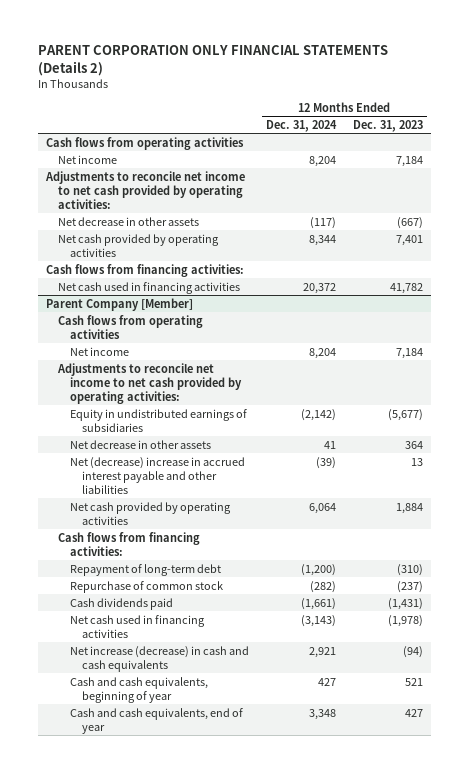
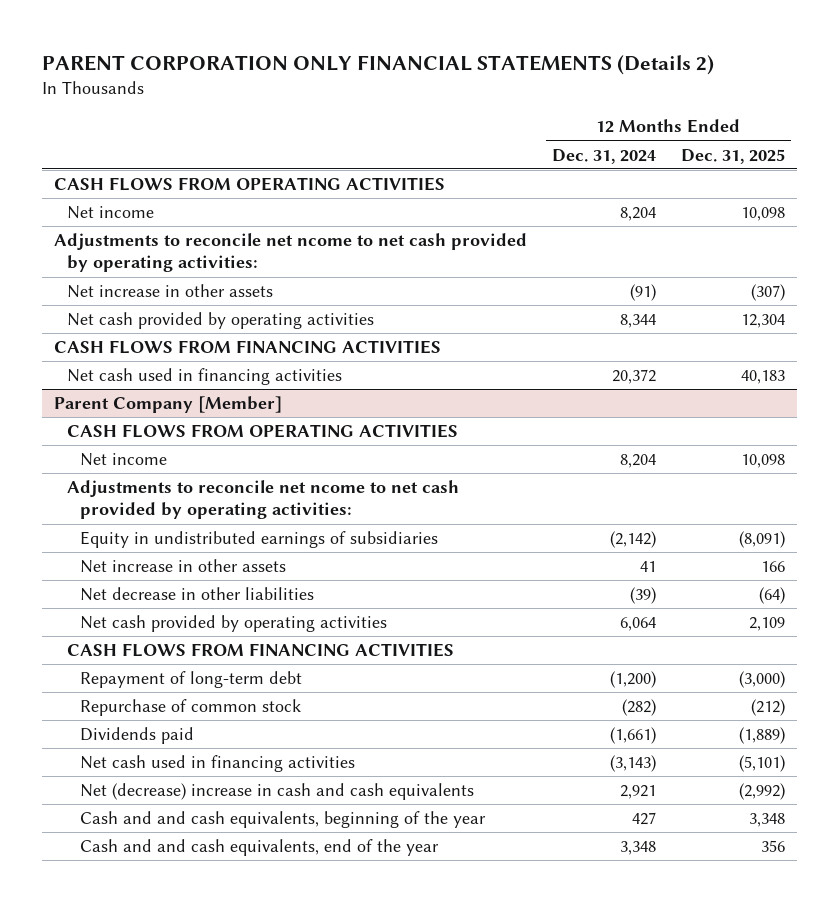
[352,119,423,132] Dec. 31, 2023 -> none
none -> [680,148,785,164] Dec. 31, 2025
[46,136,245,150] Cash flows from operating activities -> [53,177,445,192] CASH FLOWS FROM OPERATING ACTIVITIES
[45,170,246,209] Adjustments to reconcile net income to net cash provided by operating activities: -> [53,233,527,273] Adjustments to reconcile net ncome to net cash provided by operating activities:
[58,216,200,226] Net decrease in other assets -> [67,284,274,299] Net increase in other assets
[310,216,337,229] (117) -> [629,284,656,302] (91)
[46,263,245,277] Cash flows from financing activities: -> [53,340,441,355] CASH FLOWS FROM FINANCING ACTIVITIES
[58,314,204,339] Cash flows from operating activities -> [67,424,459,439] CASH FLOWS FROM OPERATING ACTIVITIES
[57,362,243,404] Adjustments to reconcile net income to net cash provided by operating activities: -> [67,480,460,520] Adjustments to reconcile net ncome to net cash provided by operating activities:
[70,439,212,449] Net decrease in other assets -> [80,559,287,574] Net increase in other assets
[70,456,246,494] Net (decrease) increase in accrued interest payable and other liabilities -> [80,587,315,602] Net decrease in other liabilities
[58,531,201,556] Cash flows from financing activities: -> [67,643,455,658] CASH FLOWS FROM FINANCING ACTIVITIES
[70,597,174,610] Cash dividends paid -> [80,727,195,745] Dividends paid
[70,645,250,672] Net increase (decrease) in cash and cash equivalents -> [80,783,475,801] Net (decrease) increase in cash and cash equivalents
[70,676,209,703] Cash and cash equivalents, beginning of year -> [80,811,487,829] Cash and and cash equivalents, beginning of the year
[70,707,244,734] Cash and cash equivalents, end of year -> [80,839,440,857] Cash and and cash equivalents, end of the year

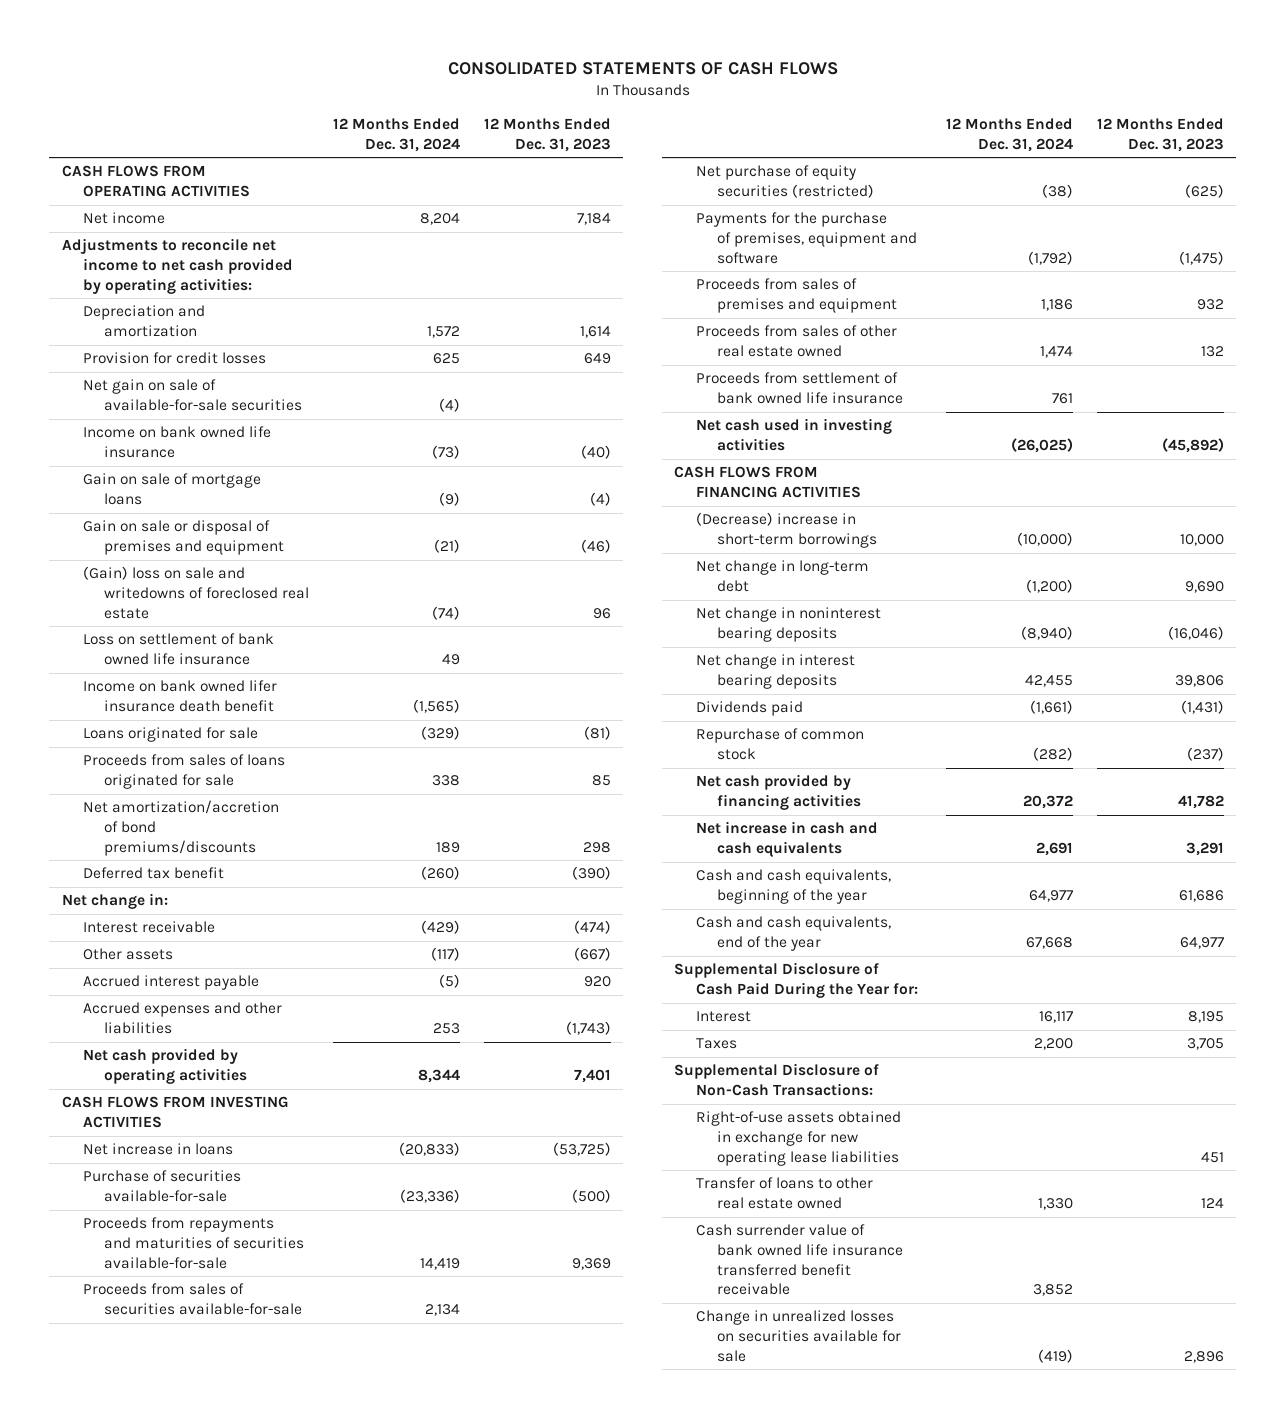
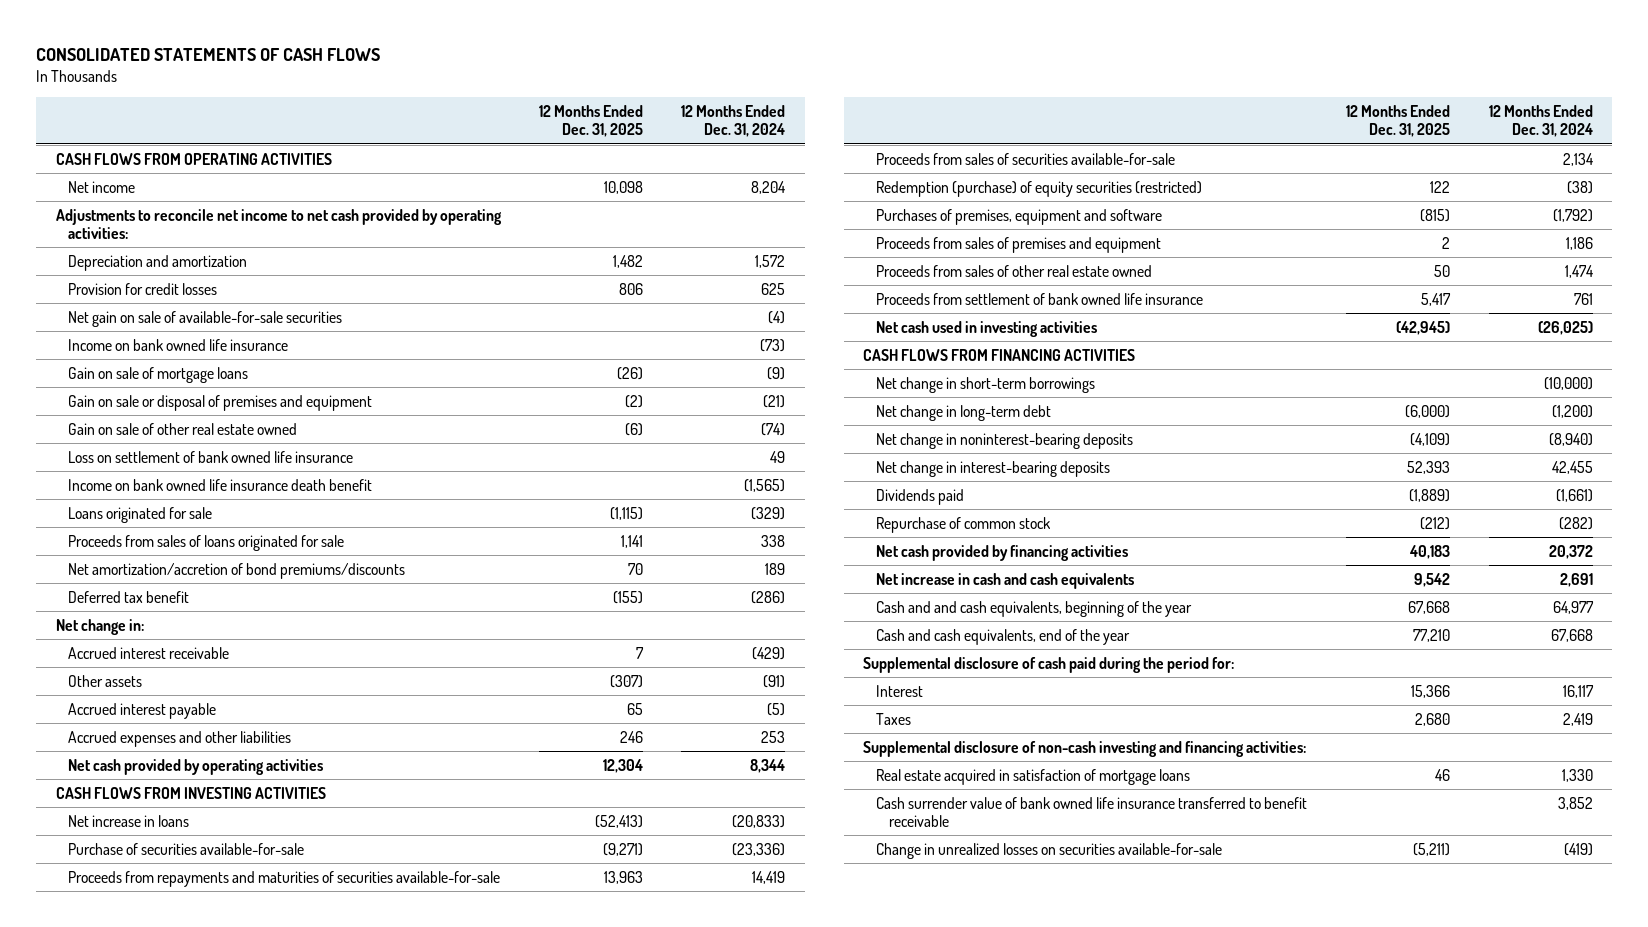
[484,118,612,152] 12 Months Ended Dec. 31, 2023 -> none
none -> [538,104,643,138] 12 Months Ended Dec. 31, 2025
[82,566,309,619] (Gain) loss on sale and writedowns of foreclosed real estate -> [68,422,298,435] Gain on sale of other real estate owned
[82,680,277,713] Income on bank owned lifer insurance death benefit -> [68,478,373,491] Income on bank owned life insurance death benefit
[420,866,460,881] (260) -> [751,590,786,604] (286)
[82,921,215,934] Interest receivable -> [68,646,230,659] Accrued interest receivable
[430,947,460,962] (117) -> [763,674,786,688] (91)
[695,165,874,199] Net purchase of equity securities (restricted) -> [875,180,1202,197] Redemption (purchase) of equity securities (restricted)
[695,212,917,264] Payments for the purchase of premises, equipment and software -> [875,208,1162,225] Purchases of premises, equipment and software
[695,512,877,549] (Decrease) increase in short-term borrowings -> [875,376,1095,393] Net change in short-term borrowings
[695,607,881,643] Net change in noninterest bearing deposits -> [875,432,1133,449] Net change in noninterest-bearing deposits
[695,654,855,690] Net change in interest bearing deposits -> [875,460,1110,477] Net change in interest-bearing deposits
[695,869,891,905] Cash and cash equivalents, beginning of the year -> [875,600,1192,617] Cash and and cash equivalents, beginning of the year
[674,962,918,999] Supplemental Disclosure of Cash Paid During the Year for: -> [862,656,1234,673] Supplemental disclosure of cash paid during the period for:
[695,1111,901,1166] Right-of-use assets obtained in exchange for new operating lease liabilities -> none
[1033,1038,1073,1051] 2,200 -> [1562,712,1593,726] 2,419
[674,1063,880,1097] Supplemental Disclosure of Non-Cash Transactions: -> [862,740,1306,757] Supplemental disclosure of non-cash investing and financing activities:
[695,1177,873,1210] Transfer of loans to other real estate owned -> [875,768,1190,785] Real estate acquired in satisfaction of mortgage loans
[695,1224,903,1296] Cash surrender value of bank owned life insurance transferred benefit receivable -> [875,796,1307,828] Cash surrender value of bank owned life insurance transferred to benefit receivable
[695,1310,901,1362] Change in unrealized losses on securities available for sale -> [875,842,1222,859] Change in unrealized losses on securities available-for-sale

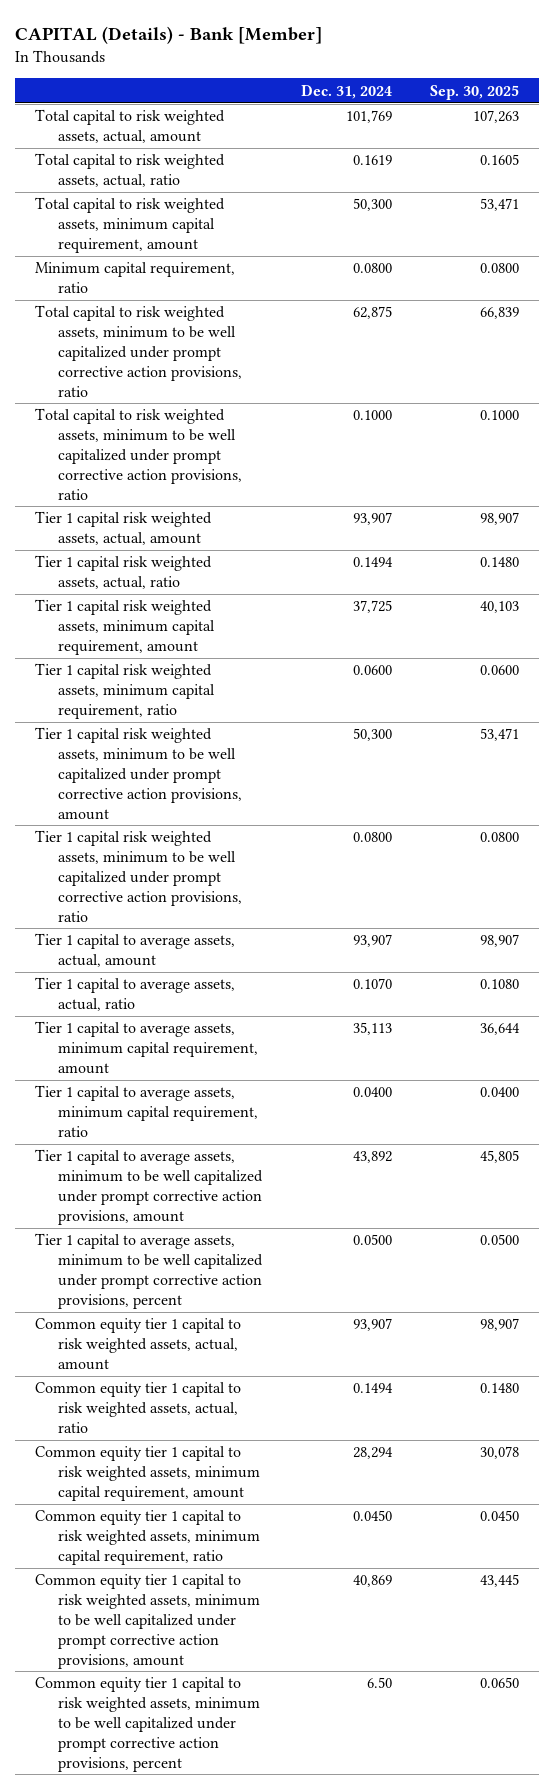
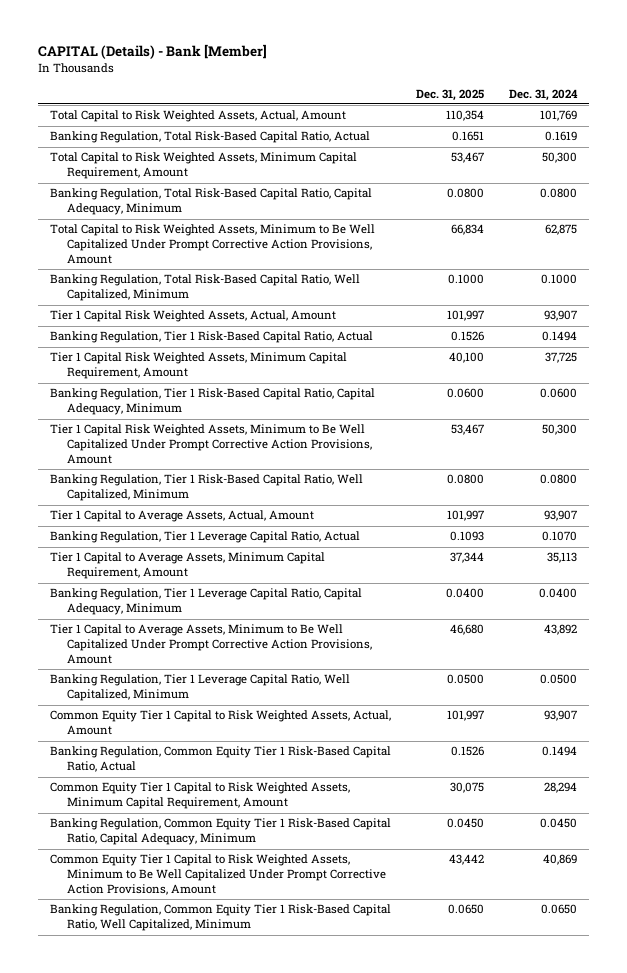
[430,84,520,100] Sep. 30, 2025 -> none
none -> [415,88,484,101] Dec. 31, 2025
[34,109,225,144] Total capital to risk weighted assets, actual, amount -> [50,110,347,123] Total Capital to Risk Weighted Assets, Actual, Amount
[34,153,225,188] Total capital to risk weighted assets, actual, ratio -> [50,131,371,144] Banking Regulation, Total Risk-Based Capital Ratio, Actual
[34,197,225,253] Total capital to risk weighted assets, minimum capital requirement, amount -> [50,152,358,180] Total Capital to Risk Weighted Assets, Minimum Capital Requirement, Amount
[34,262,235,294] Minimum capital requirement, ratio -> [50,188,373,216] Banking Regulation, Total Risk-Based Capital Ratio, Capital Adequacy, Minimum
[34,305,242,397] Total capital to risk weighted assets, minimum to be well capitalized under prompt corrective action provisions, ratio -> [50,224,376,265] Total Capital to Risk Weighted Assets, Minimum to Be Well Capitalized Under Prompt Corrective Action Provisions, Amount
[34,408,242,500] Total capital to risk weighted assets, minimum to be well capitalized under prompt corrective action provisions, ratio -> [50,274,361,302] Banking Regulation, Total Risk-Based Capital Ratio, Well Capitalized, Minimum
[34,511,212,546] Tier 1 capital risk weighted assets, actual, amount -> [50,310,337,323] Tier 1 Capital Risk Weighted Assets, Actual, Amount
[34,555,212,590] Tier 1 capital risk weighted assets, actual, ratio -> [50,331,374,344] Banking Regulation, Tier 1 Risk-Based Capital Ratio, Actual
[34,599,215,655] Tier 1 capital risk weighted assets, minimum capital requirement, amount -> [50,352,348,380] Tier 1 Capital Risk Weighted Assets, Minimum Capital Requirement, Amount
[34,663,215,719] Tier 1 capital risk weighted assets, minimum capital requirement, ratio -> [50,388,376,416] Banking Regulation, Tier 1 Risk-Based Capital Ratio, Capital Adequacy, Minimum
[34,727,242,820] Tier 1 capital risk weighted assets, minimum to be well capitalized under prompt corrective action provisions, amount -> [50,424,373,465] Tier 1 Capital Risk Weighted Assets, Minimum to Be Well Capitalized Under Prompt Corrective Action Provisions, Amount
[34,830,242,922] Tier 1 capital risk weighted assets, minimum to be well capitalized under prompt corrective action provisions, ratio -> [50,474,364,502] Banking Regulation, Tier 1 Risk-Based Capital Ratio, Well Capitalized, Minimum
[34,933,235,968] Tier 1 capital to average assets, actual, amount -> [50,510,315,523] Tier 1 Capital to Average Assets, Actual, Amount
[34,977,235,1012] Tier 1 capital to average assets, actual, ratio -> [50,531,361,544] Banking Regulation, Tier 1 Leverage Capital Ratio, Actual
[34,1021,258,1074] Tier 1 capital to average assets, minimum capital requirement, amount -> [50,552,326,580] Tier 1 Capital to Average Assets, Minimum Capital Requirement, Amount
[34,1085,258,1137] Tier 1 capital to average assets, minimum capital requirement, ratio -> [50,588,363,616] Banking Regulation, Tier 1 Leverage Capital Ratio, Capital Adequacy, Minimum
[34,1149,263,1225] Tier 1 capital to average assets, minimum to be well capitalized under prompt corrective action provisions, amount -> [50,624,373,665] Tier 1 Capital to Average Assets, Minimum to Be Well Capitalized Under Prompt Corrective Action Provisions, Amount
[34,1233,263,1309] Tier 1 capital to average assets, minimum to be well capitalized under prompt corrective action provisions, percent -> [50,674,351,702] Banking Regulation, Tier 1 Leverage Capital Ratio, Well Capitalized, Minimum
[34,1318,241,1370] Common equity tier 1 capital to risk weighted assets, actual, amount -> [50,710,392,736] Common Equity Tier 1 Capital to Risk Weighted Assets, Actual, Amount
[34,1382,241,1433] Common equity tier 1 capital to risk weighted assets, actual, ratio -> [50,746,392,773] Banking Regulation, Common Equity Tier 1 Risk-Based Capital Ratio, Actual
[34,1446,260,1501] Common equity tier 1 capital to risk weighted assets, minimum capital requirement, amount -> [50,782,351,810] Common Equity Tier 1 Capital to Risk Weighted Assets, Minimum Capital Requirement, Amount
[34,1510,260,1565] Common equity tier 1 capital to risk weighted assets, minimum capital requirement, ratio -> [50,818,392,846] Banking Regulation, Common Equity Tier 1 Risk-Based Capital Ratio, Capital Adequacy, Minimum
[34,1574,260,1669] Common equity tier 1 capital to risk weighted assets, minimum to be well capitalized under prompt corrective action provisions, amount -> [50,854,387,896] Common Equity Tier 1 Capital to Risk Weighted Assets, Minimum to Be Well Capitalized Under Prompt Corrective Action Provisions, Amount
[34,1677,260,1772] Common equity tier 1 capital to risk weighted assets, minimum to be well capitalized under prompt corrective action provisions, percent -> [50,904,392,932] Banking Regulation, Common Equity Tier 1 Risk-Based Capital Ratio, Well Capitalized, Minimum
[366,1677,392,1689] 6.50 -> [540,904,577,915] 0.0650

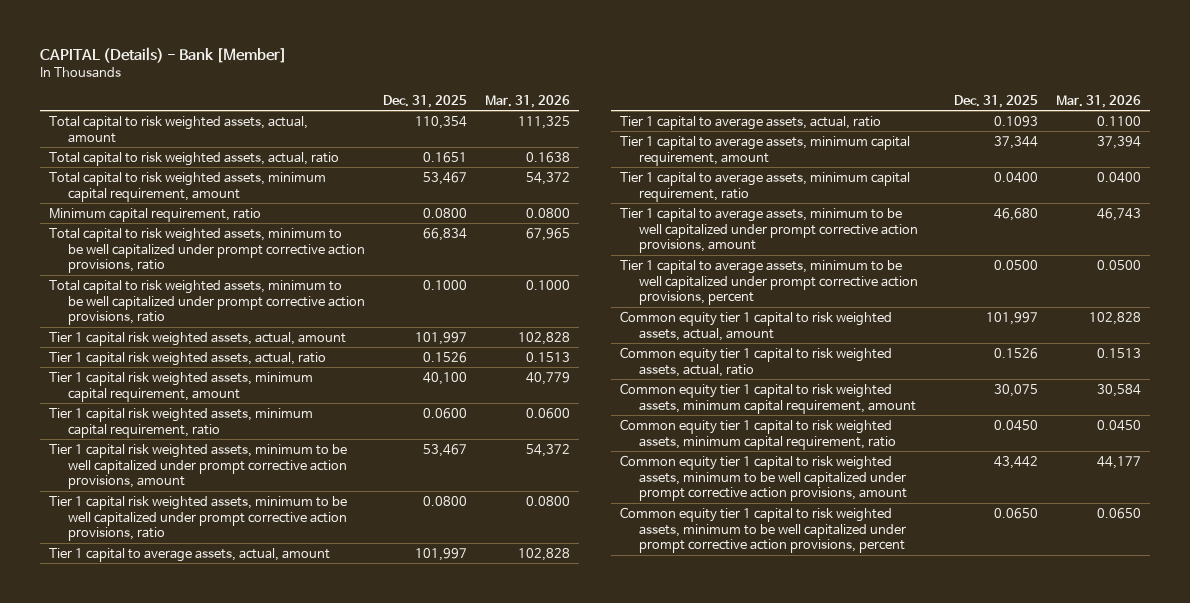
[508,88,578,101] Dec. 31, 2024 -> none
none -> [484,94,570,108] Mar. 31, 2026
[50,110,347,123] Total Capital to Risk Weighted Assets, Actual, Amount -> [48,115,308,143] Total capital to risk weighted assets, actual, amount
[50,131,371,144] Banking Regulation, Total Risk-Based Capital Ratio, Actual -> [48,151,339,166] Total capital to risk weighted assets, actual, ratio
[50,152,358,180] Total Capital to Risk Weighted Assets, Minimum Capital Requirement, Amount -> [48,171,326,202] Total capital to risk weighted assets, minimum capital requirement, amount
[50,188,373,216] Banking Regulation, Total Risk-Based Capital Ratio, Capital Adequacy, Minimum -> [48,207,261,222] Minimum capital requirement, ratio
[50,224,376,265] Total Capital to Risk Weighted Assets, Minimum to Be Well Capitalized Under Prompt Corrective Action Provisions, Amount -> [48,227,366,274] Total capital to risk weighted assets, minimum to be well capitalized under prompt corrective action provisions, ratio
[50,274,361,302] Banking Regulation, Total Risk-Based Capital Ratio, Well Capitalized, Minimum -> [48,279,366,326] Total capital to risk weighted assets, minimum to be well capitalized under prompt corrective action provisions, ratio
[50,310,337,323] Tier 1 Capital Risk Weighted Assets, Actual, Amount -> [48,331,346,346] Tier 1 capital risk weighted assets, actual, amount
[50,331,374,344] Banking Regulation, Tier 1 Risk-Based Capital Ratio, Actual -> [48,351,326,366] Tier 1 capital risk weighted assets, actual, ratio
[50,352,348,380] Tier 1 Capital Risk Weighted Assets, Minimum Capital Requirement, Amount -> [48,371,313,402] Tier 1 capital risk weighted assets, minimum capital requirement, amount
[50,388,376,416] Banking Regulation, Tier 1 Risk-Based Capital Ratio, Capital Adequacy, Minimum -> [48,407,313,438] Tier 1 capital risk weighted assets, minimum capital requirement, ratio
[50,424,373,465] Tier 1 Capital Risk Weighted Assets, Minimum to Be Well Capitalized Under Prompt Corrective Action Provisions, Amount -> [48,443,348,490] Tier 1 capital risk weighted assets, minimum to be well capitalized under prompt corrective action provisions, amount
[50,474,364,502] Banking Regulation, Tier 1 Risk-Based Capital Ratio, Well Capitalized, Minimum -> [48,495,348,542] Tier 1 capital risk weighted assets, minimum to be well capitalized under prompt corrective action provisions, ratio
[50,510,315,523] Tier 1 Capital to Average Assets, Actual, Amount -> [48,547,330,562] Tier 1 capital to average assets, actual, amount
[50,531,361,544] Banking Regulation, Tier 1 Leverage Capital Ratio, Actual -> [619,115,881,130] Tier 1 capital to average assets, actual, ratio
[50,552,326,580] Tier 1 Capital to Average Assets, Minimum Capital Requirement, Amount -> [619,135,910,166] Tier 1 capital to average assets, minimum capital requirement, amount
[50,588,363,616] Banking Regulation, Tier 1 Leverage Capital Ratio, Capital Adequacy, Minimum -> [619,171,910,202] Tier 1 capital to average assets, minimum capital requirement, ratio
[50,624,373,665] Tier 1 Capital to Average Assets, Minimum to Be Well Capitalized Under Prompt Corrective Action Provisions, Amount -> [619,207,919,254] Tier 1 capital to average assets, minimum to be well capitalized under prompt corrective action provisions, amount
[50,674,351,702] Banking Regulation, Tier 1 Leverage Capital Ratio, Well Capitalized, Minimum -> [619,259,919,306] Tier 1 capital to average assets, minimum to be well capitalized under prompt corrective action provisions, percent
[50,710,392,736] Common Equity Tier 1 Capital to Risk Weighted Assets, Actual, Amount -> [619,310,892,341] Common equity tier 1 capital to risk weighted assets, actual, amount
[50,746,392,773] Banking Regulation, Common Equity Tier 1 Risk-Based Capital Ratio, Actual -> [619,346,892,377] Common equity tier 1 capital to risk weighted assets, actual, ratio
[50,782,351,810] Common Equity Tier 1 Capital to Risk Weighted Assets, Minimum Capital Requirement, Amount -> [619,382,917,414] Common equity tier 1 capital to risk weighted assets, minimum capital requirement, amount
[50,818,392,846] Banking Regulation, Common Equity Tier 1 Risk-Based Capital Ratio, Capital Adequacy, Minimum -> [619,418,897,450] Common equity tier 1 capital to risk weighted assets, minimum capital requirement, ratio
[50,854,387,896] Common Equity Tier 1 Capital to Risk Weighted Assets, Minimum to Be Well Capitalized Under Prompt Corrective Action Provisions, Amount -> [619,454,908,502] Common equity tier 1 capital to risk weighted assets, minimum to be well capitalized under prompt corrective action provisions, amount
[50,904,392,932] Banking Regulation, Common Equity Tier 1 Risk-Based Capital Ratio, Well Capitalized, Minimum -> [619,506,907,554] Common equity tier 1 capital to risk weighted assets, minimum to be well capitalized under prompt corrective action provisions, percent

